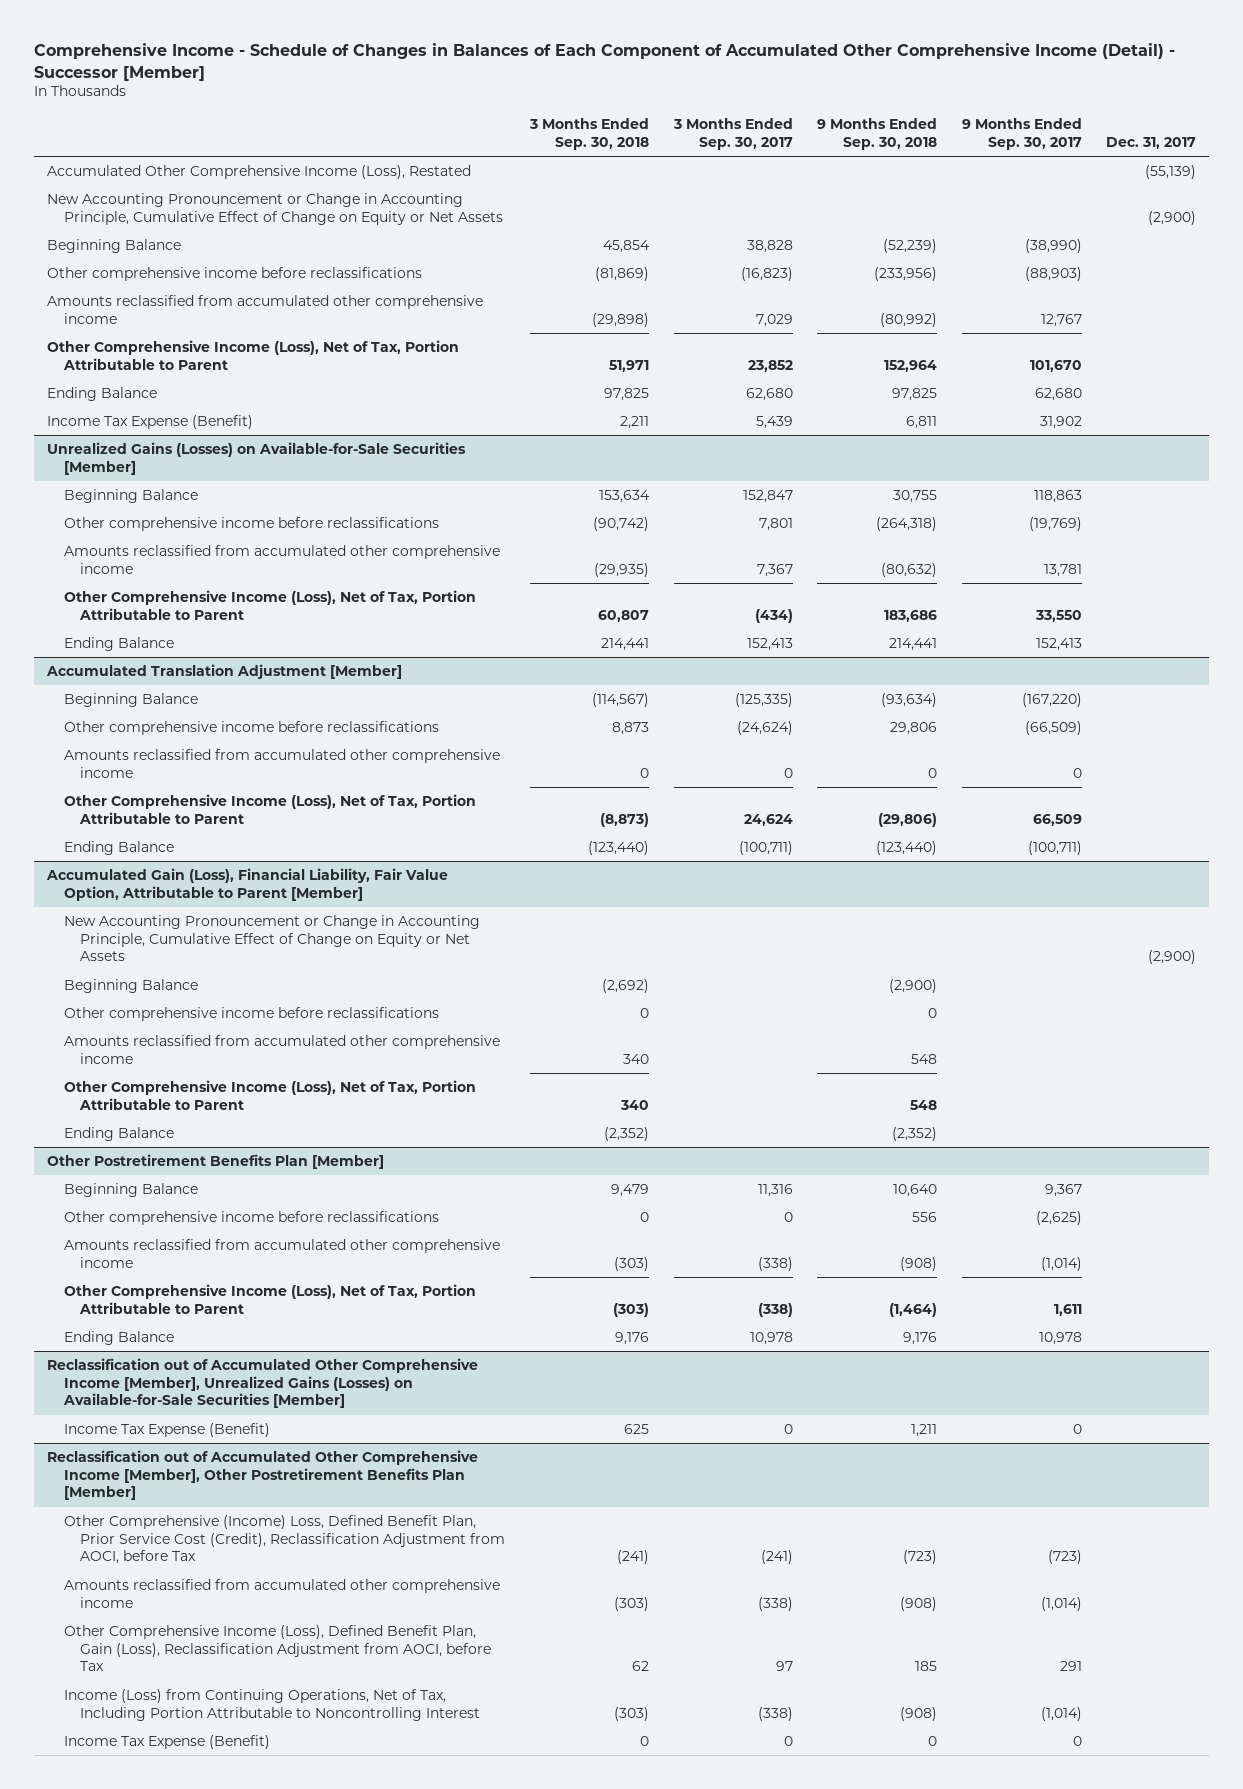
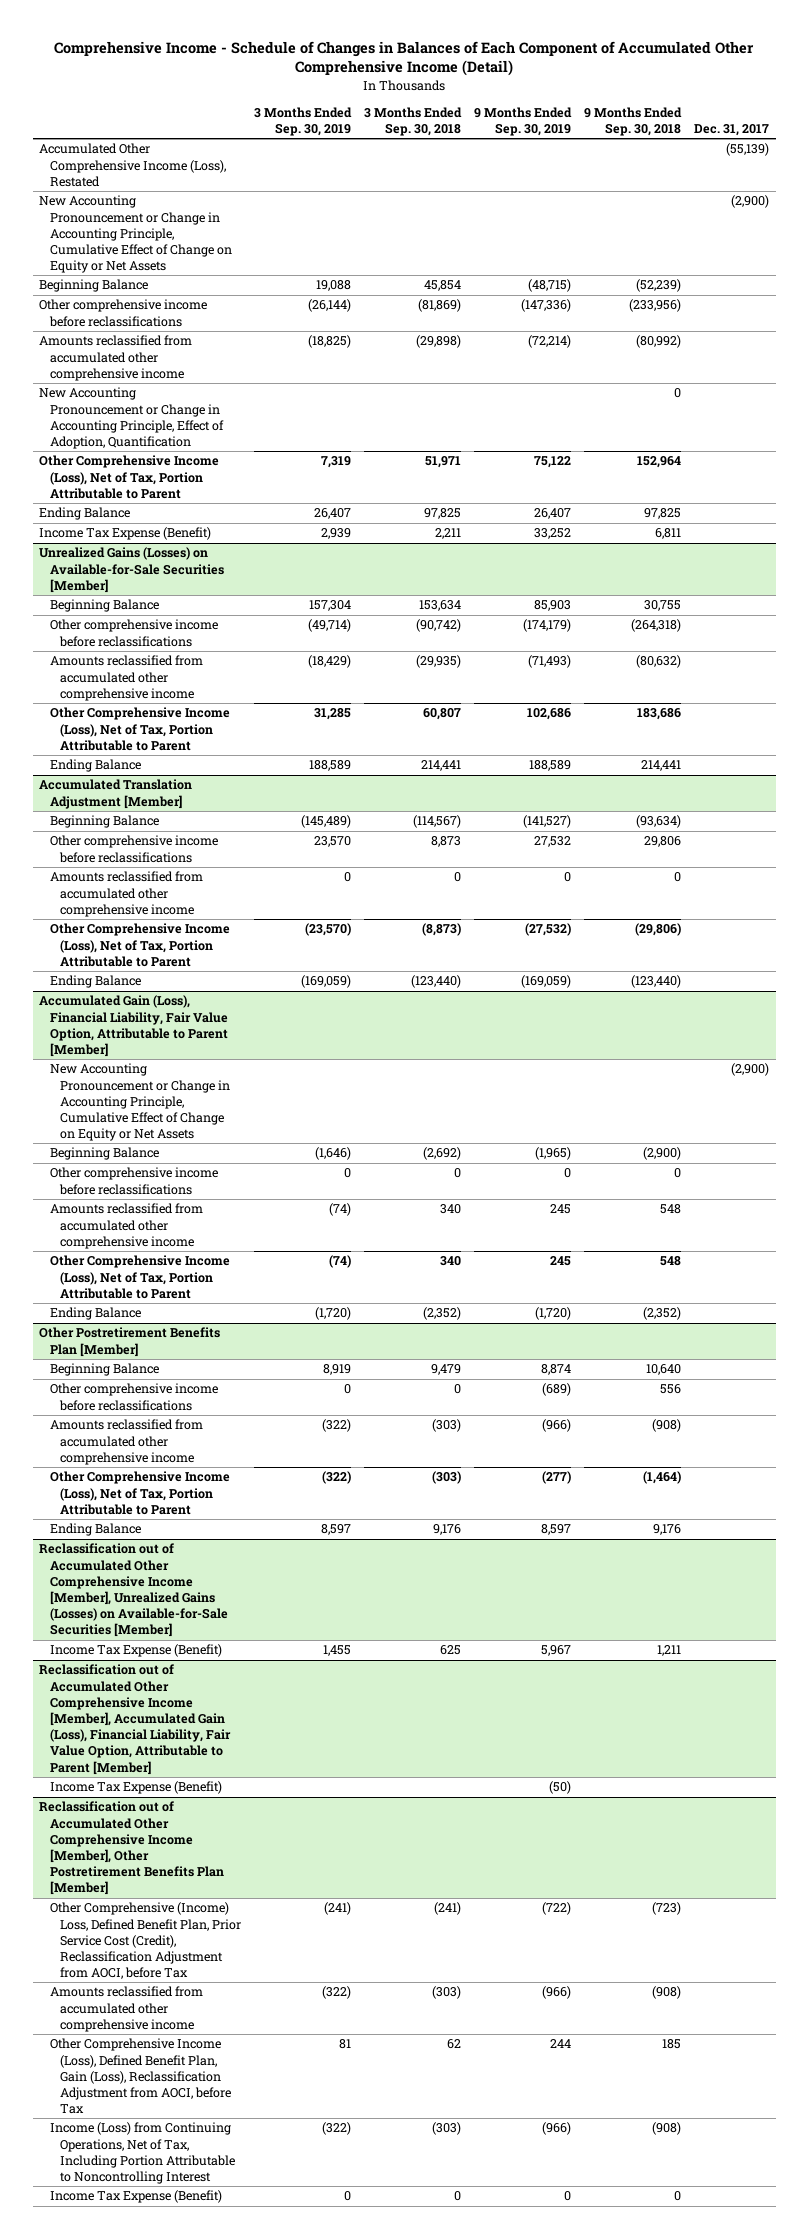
[34,43,1176,81] Comprehensive Income - Schedule of Changes in Balances of Each Component of Accumulated Other Comprehensive Income (Detail) - Successor [Member] -> [54,40,755,77] Comprehensive Income - Schedule of Changes in Balances of Each Component of Accumulated Other Comprehensive Income (Detail)
[672,118,793,151] 3 Months Ended Sep. 30, 2017 -> none
[961,118,1082,151] 9 Months Ended Sep. 30, 2017 -> none
none -> [254,106,353,136] 3 Months Ended Sep. 30, 2019
none -> [474,106,573,136] 9 Months Ended Sep. 30, 2019
none -> [39,387,224,449] New Accounting Pronouncement or Change in Accounting Principle, Effect of Adoption, Quantification
none -> [39,1664,231,1775] Reclassification out of Accumulated Other Comprehensive Income [Member], Accumulated Gain (Loss), Financial Liability, Fair Value Option, Attributable to Parent [Member]
none -> [49,1781,222,1795] Income Tax Expense (Benefit)

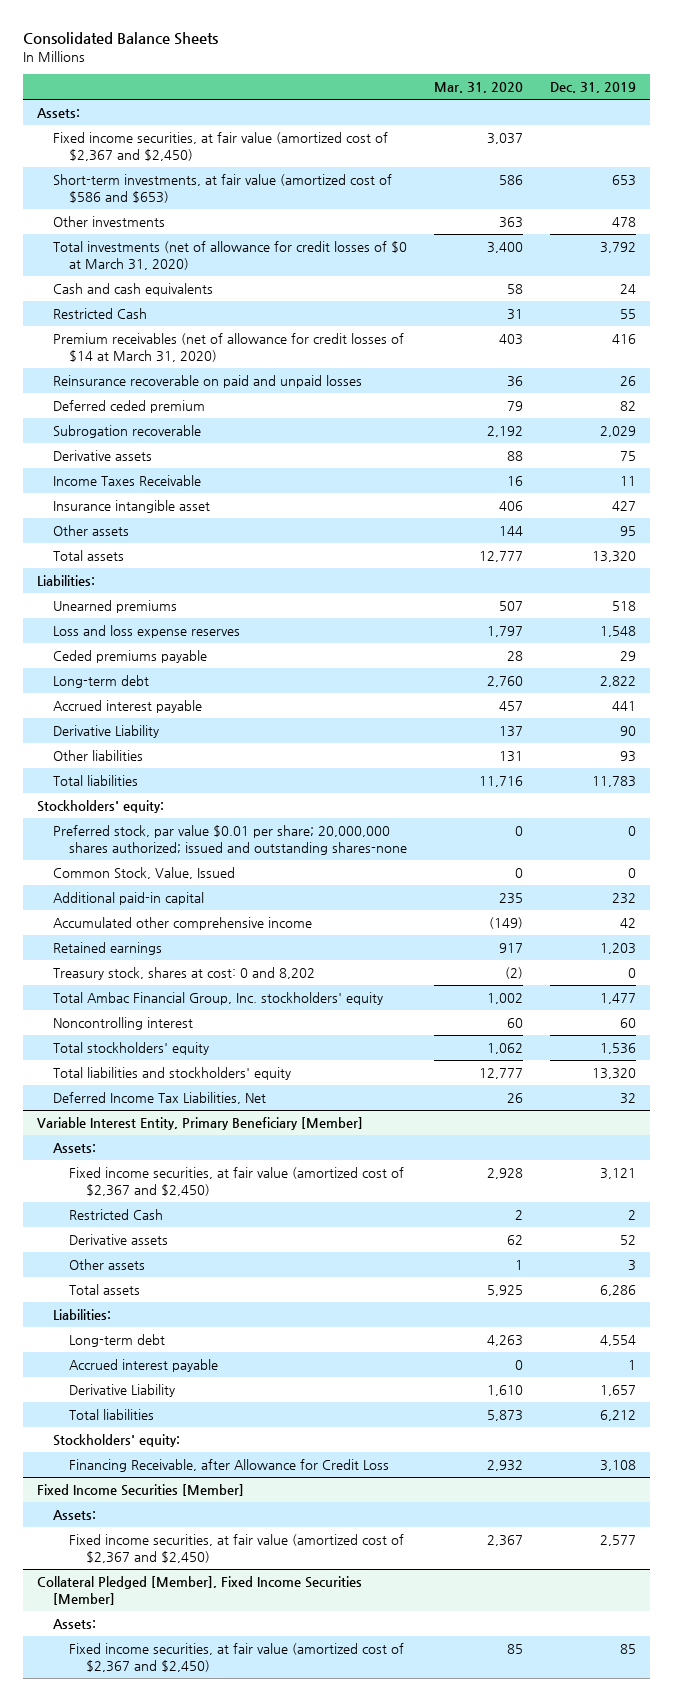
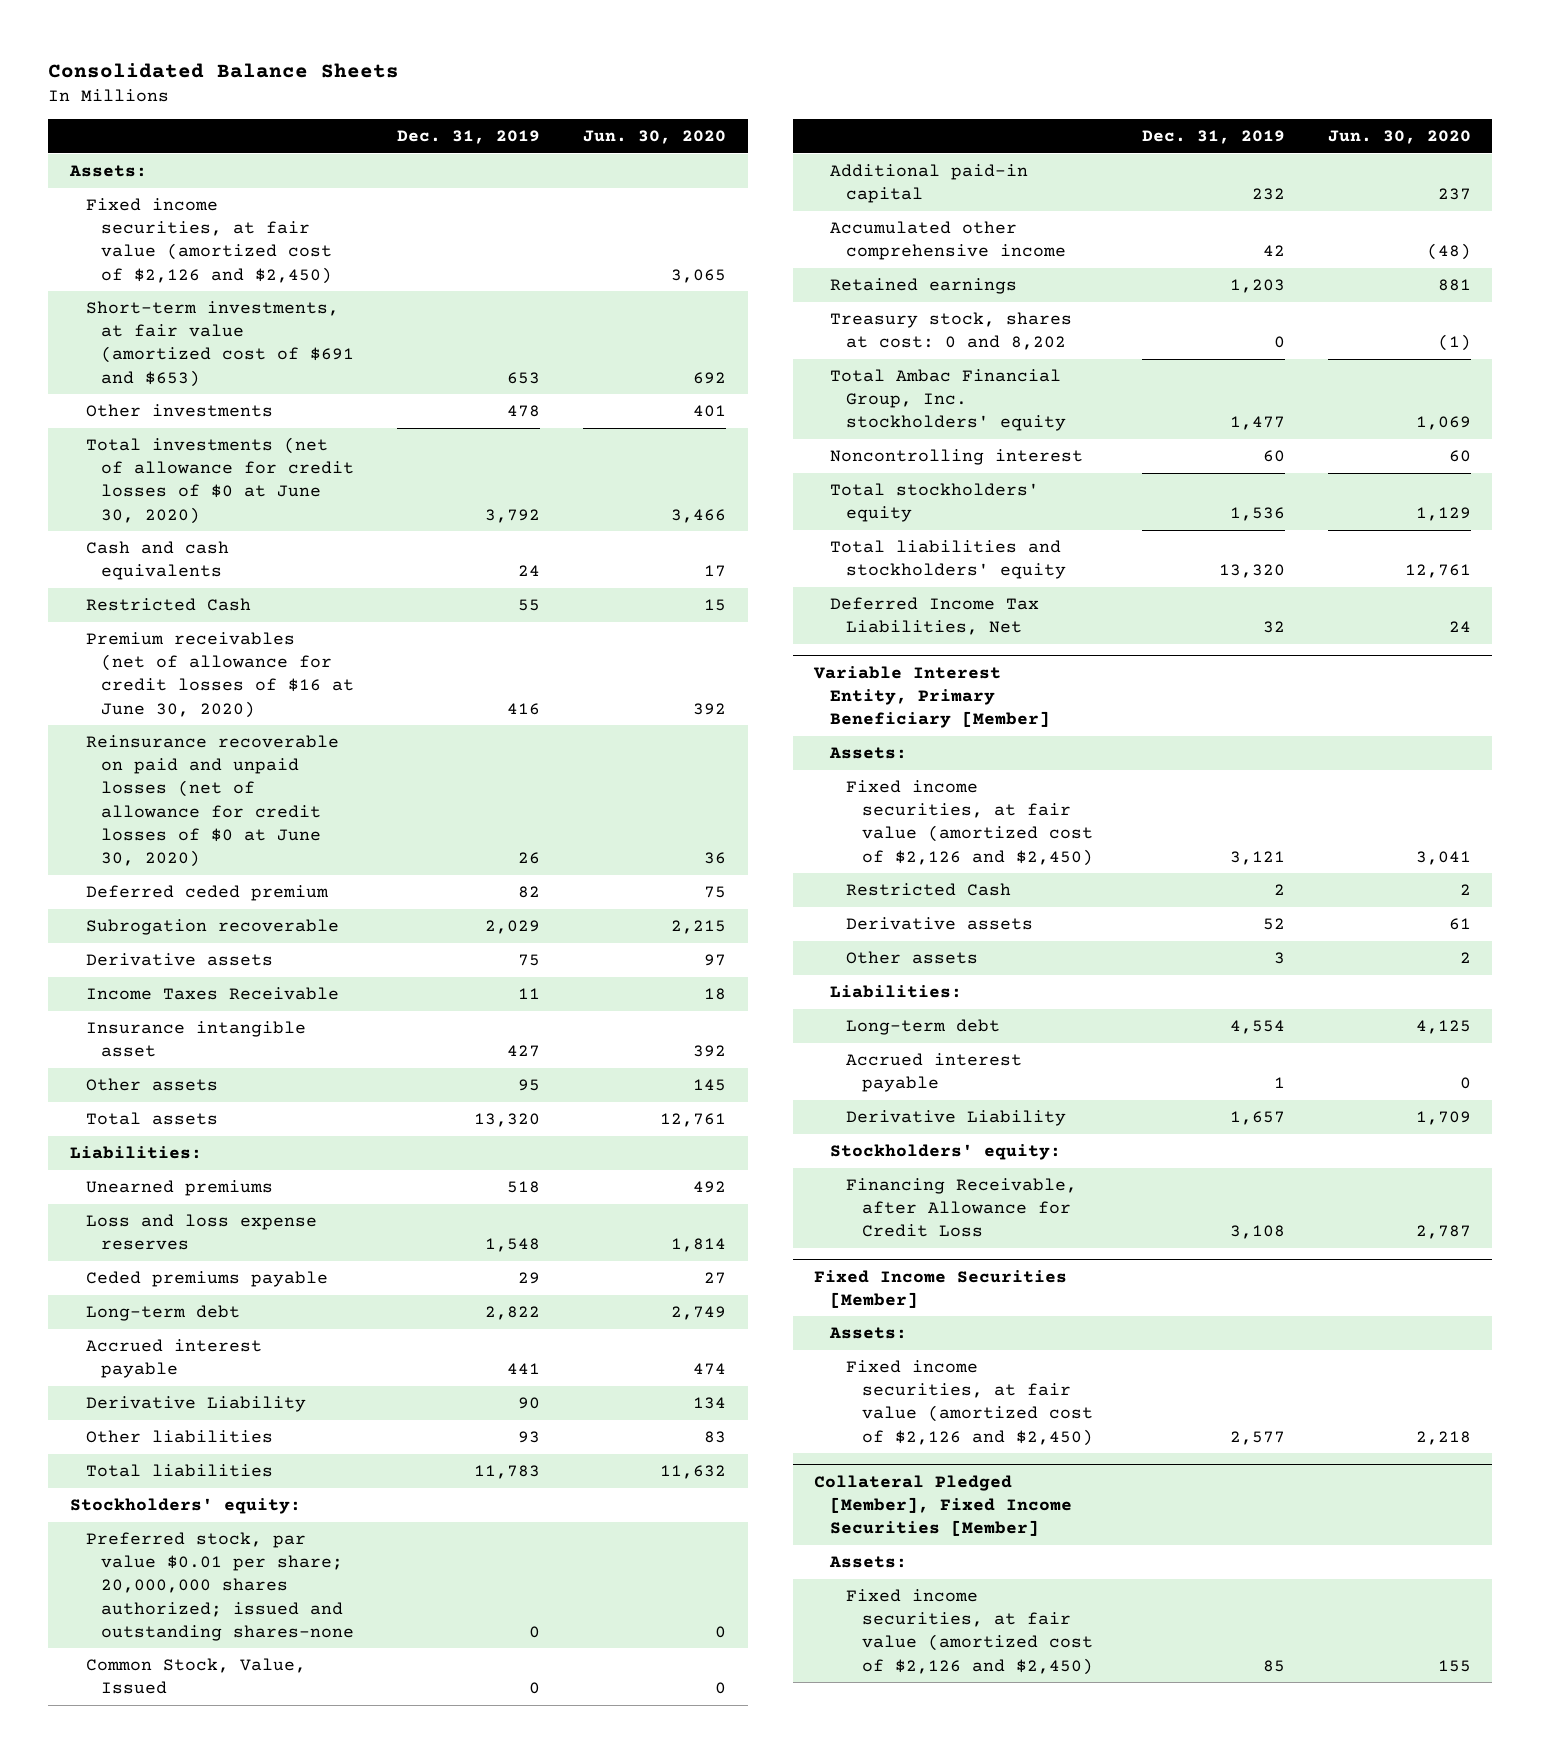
[434,82,524,94] Mar. 31, 2020 -> none
none -> [583,130,727,145] Jun. 30, 2020
[52,132,388,161] Fixed income securities, at fair value (amortized cost of $2,367 and $2,450) -> [85,198,333,284] Fixed income securities, at fair value (amortized cost of $2,126 and $2,450)
[52,174,392,203] Short-term investments, at fair value (amortized cost of $586 and $653) -> [85,301,355,387] Short-term investments, at fair value (amortized cost of $691 and $653)
[52,241,407,270] Total investments (net of allowance for credit losses of $0 at March 31, 2020) -> [85,437,355,524] Total investments (net of allowance for credit losses of $0 at June 30, 2020)
[52,333,404,362] Premium receivables (net of allowance for credit losses of $14 at March 31, 2020) -> [85,632,355,718] Premium receivables (net of allowance for credit losses of $16 at June 30, 2020)
[52,375,362,389] Reinsurance recoverable on paid and unpaid losses -> [85,735,339,868] Reinsurance recoverable on paid and unpaid losses (net of allowance for credit losses of $0 at June 30, 2020)
[69,1167,405,1196] Fixed income securities, at fair value (amortized cost of $2,367 and $2,450) -> [845,780,1093,866] Fixed income securities, at fair value (amortized cost of $2,126 and $2,450)
[69,1284,141,1296] Total assets -> none
[69,1409,155,1421] Total liabilities -> none
[69,1534,405,1563] Fixed income securities, at fair value (amortized cost of $2,367 and $2,450) -> [845,1360,1093,1446] Fixed income securities, at fair value (amortized cost of $2,126 and $2,450)
[69,1643,405,1672] Fixed income securities, at fair value (amortized cost of $2,367 and $2,450) -> [845,1589,1093,1675] Fixed income securities, at fair value (amortized cost of $2,126 and $2,450)

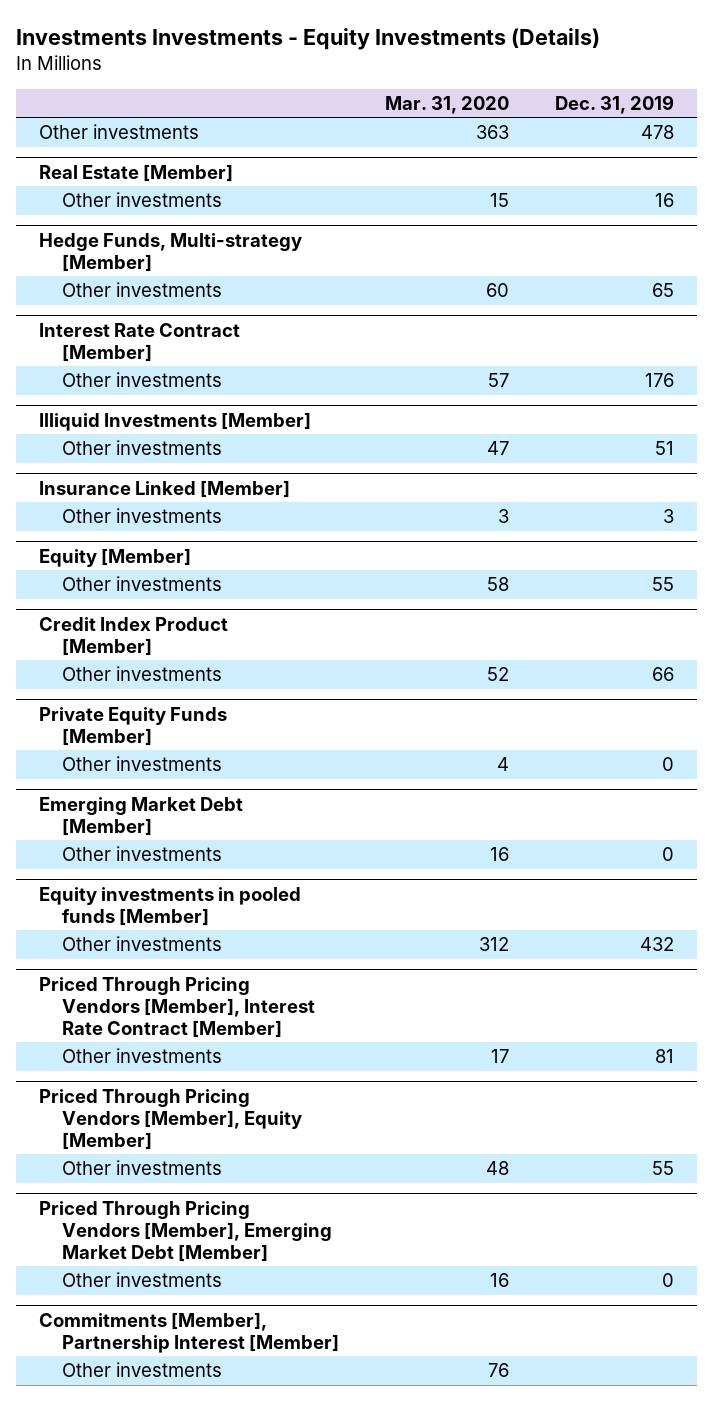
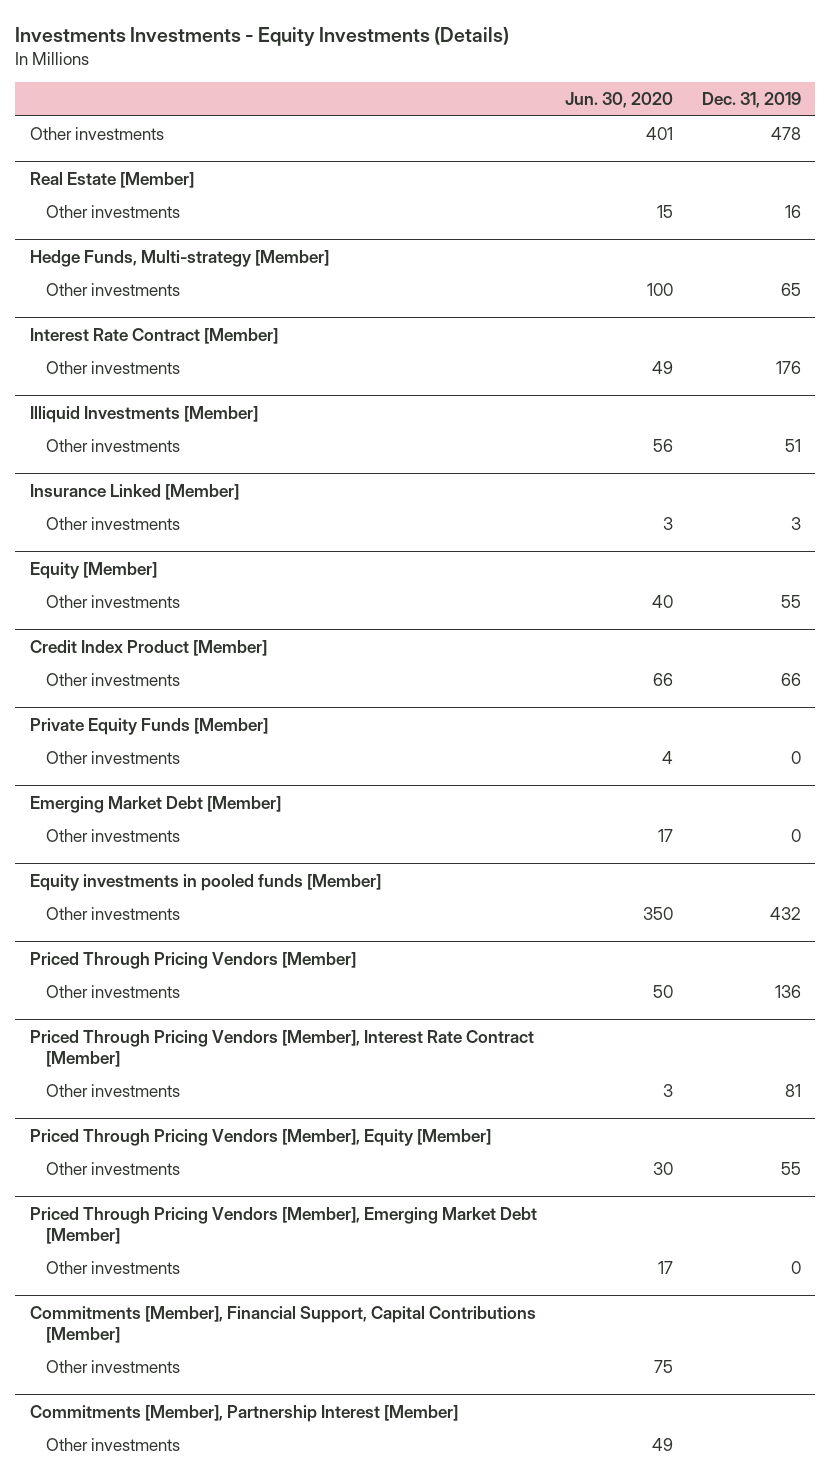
[385,95,510,114] Mar. 31, 2020 -> none
none -> [565,92,674,109] Jun. 30, 2020
none -> [29,951,356,969] Priced Through Pricing Vendors [Member]
none -> [45,985,180,999] Other investments
none -> [29,1305,536,1343] Commitments [Member], Financial Support, Capital Contributions [Member]
none -> [45,1360,180,1374] Other investments

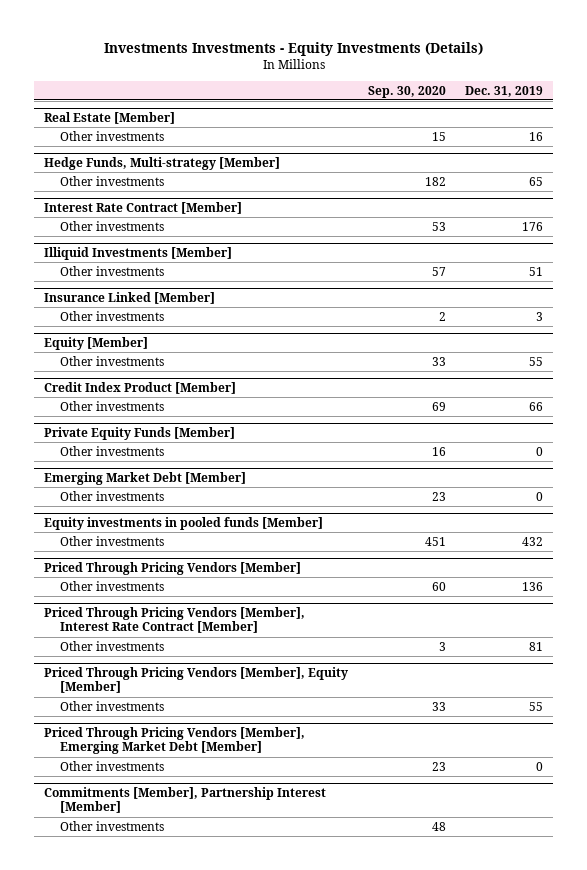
[565,92,674,109] Jun. 30, 2020 -> none
none -> [367,85,446,98] Sep. 30, 2020
[29,127,164,141] Other investments -> none
[29,1305,536,1343] Commitments [Member], Financial Support, Capital Contributions [Member] -> none
[45,1360,180,1374] Other investments -> none

